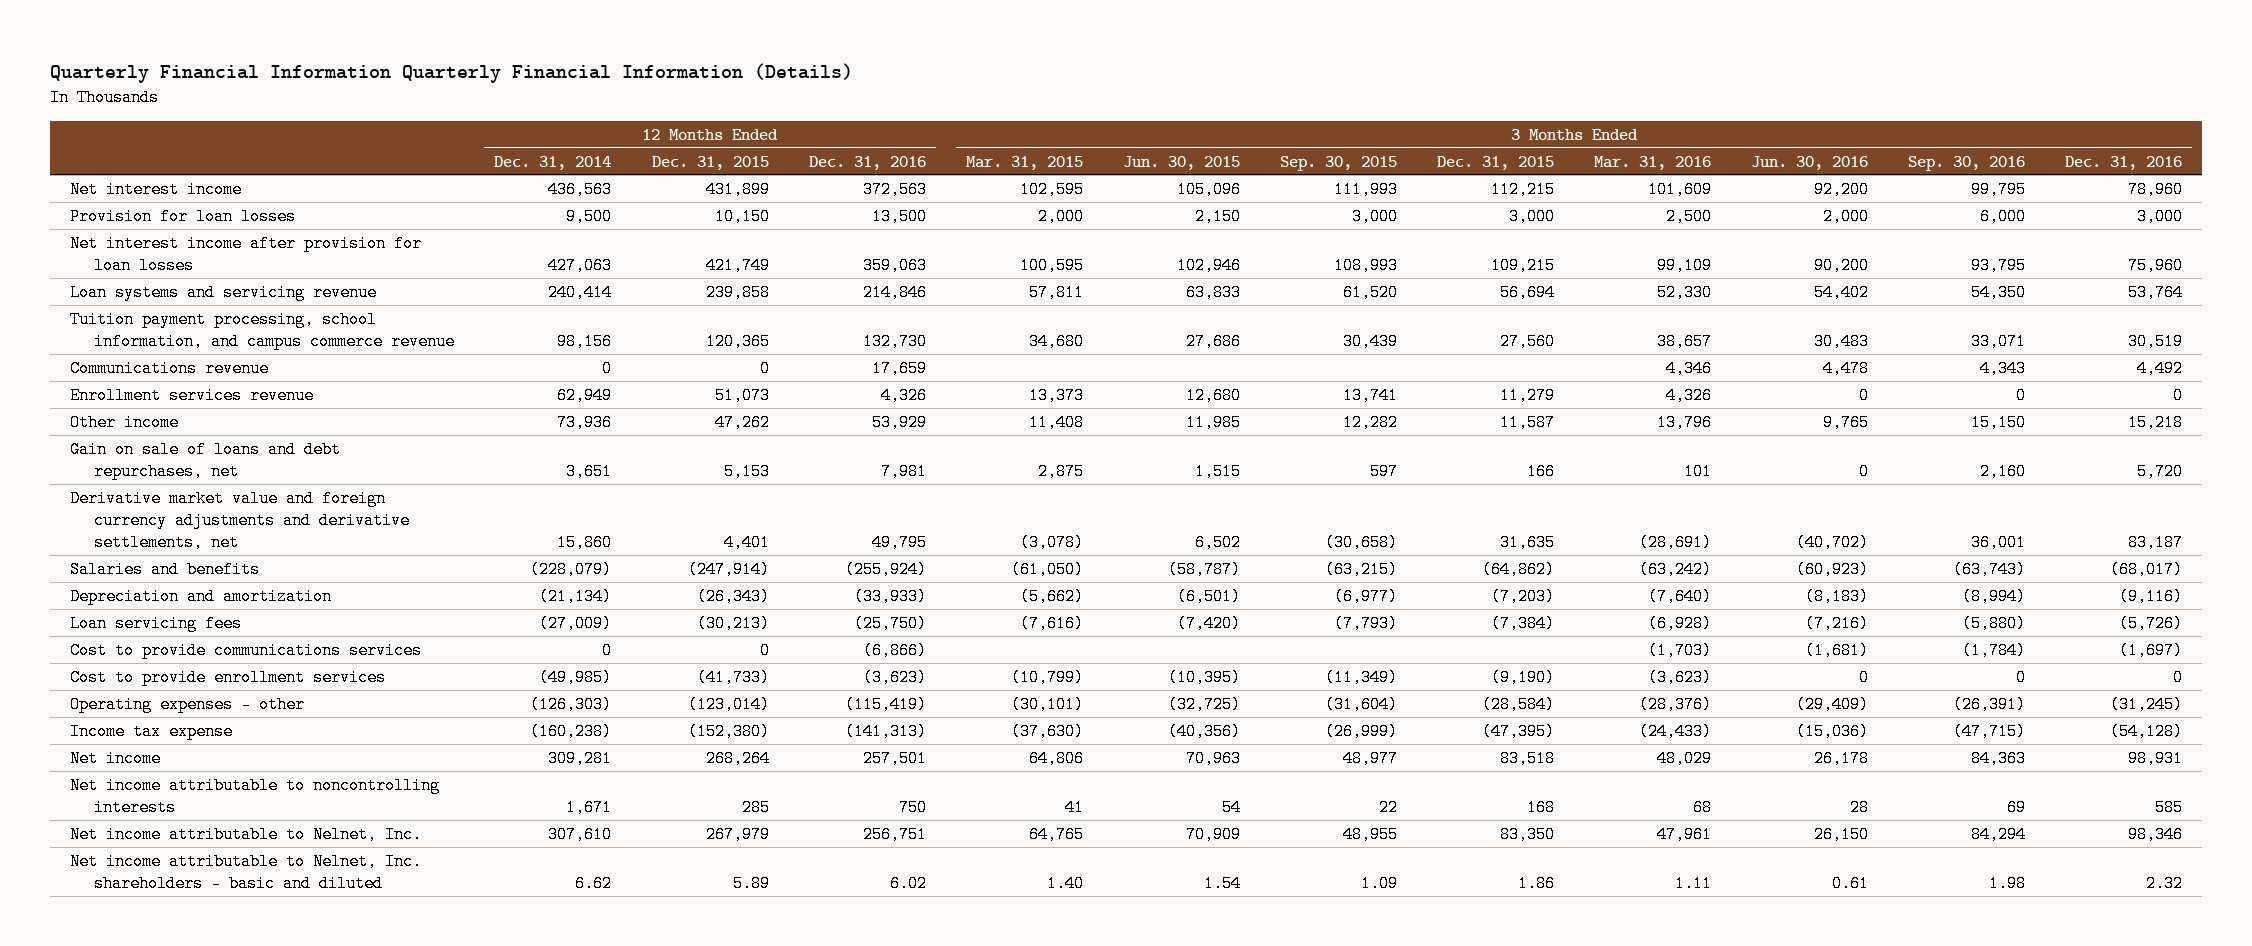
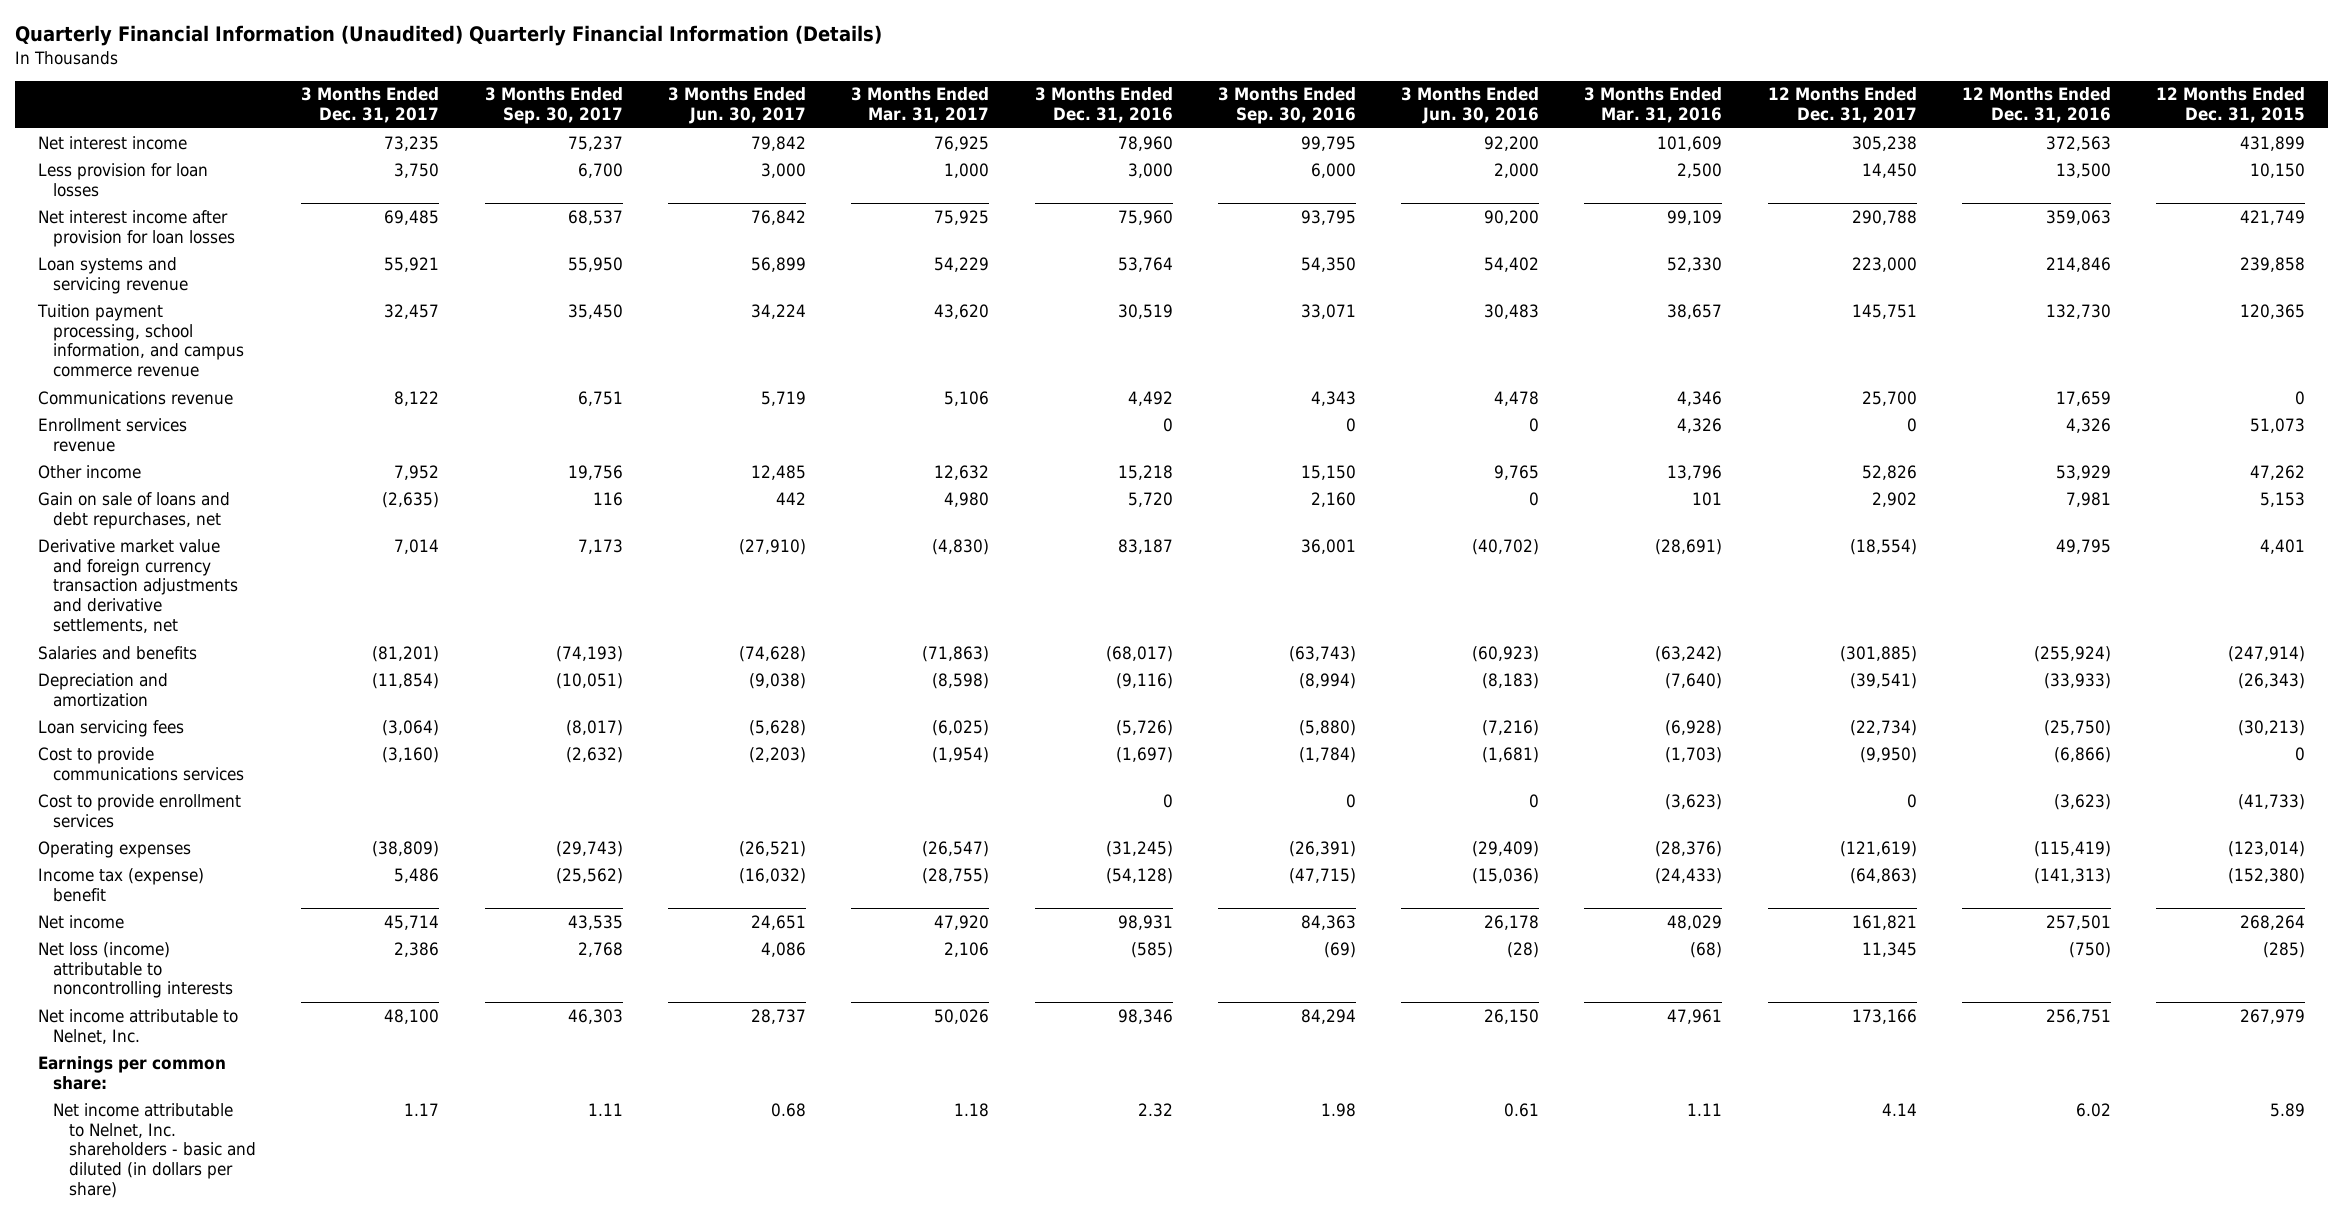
[49,62,853,83] Quarterly Financial Information Quarterly Financial Information (Details) -> [14,25,882,47] Quarterly Financial Information (Unaudited) Quarterly Financial Information (Details)
[494,155,612,170] Dec. 31, 2014 -> none
[965,155,1083,170] Mar. 31, 2015 -> none
[1122,155,1240,170] Jun. 30, 2015 -> none
[1279,155,1397,171] Sep. 30, 2015 -> none
[1436,155,1554,170] Dec. 31, 2015 -> none
none -> [301,87,440,124] 3 Months Ended Dec. 31, 2017
none -> [484,87,623,125] 3 Months Ended Sep. 30, 2017
none -> [668,87,807,125] 3 Months Ended Jun. 30, 2017
none -> [851,87,990,124] 3 Months Ended Mar. 31, 2017
none -> [1767,87,1917,124] 12 Months Ended Dec. 31, 2017
[69,208,296,226] Provision for loan losses -> [37,162,208,197] Less provision for loan losses
[69,490,411,552] Derivative market value and foreign currency adjustments and derivative settlements, net -> [37,538,239,634] Derivative market value and foreign currency transaction adjustments and derivative settlements, net
[69,696,305,714] Operating expenses - other -> [37,840,191,858] Operating expenses
[69,723,233,741] Income tax expense -> [37,867,204,902] Income tax (expense) benefit
[69,777,440,817] Net income attributable to noncontrolling interests -> [37,941,234,999] Net loss (income) attributable to noncontrolling interests
[741,799,770,817] 285 -> [2263,941,2306,958] (285)
[898,799,927,817] 750 -> [2069,941,2112,958] (750)
[1693,799,1713,817] 68 -> [1690,941,1723,958] (68)
[1850,799,1870,817] 28 -> [1507,941,1540,958] (28)
[2007,799,2027,817] 69 -> [1323,941,1356,958] (69)
[2155,799,2184,817] 585 -> [1130,941,1173,958] (585)
none -> [37,1055,226,1090] Earnings per common share:
[69,853,422,893] Net income attributable to Nelnet, Inc. shareholders - basic and diluted -> [53,1102,257,1199] Net income attributable to Nelnet, Inc. shareholders - basic and diluted (in dollars per share)

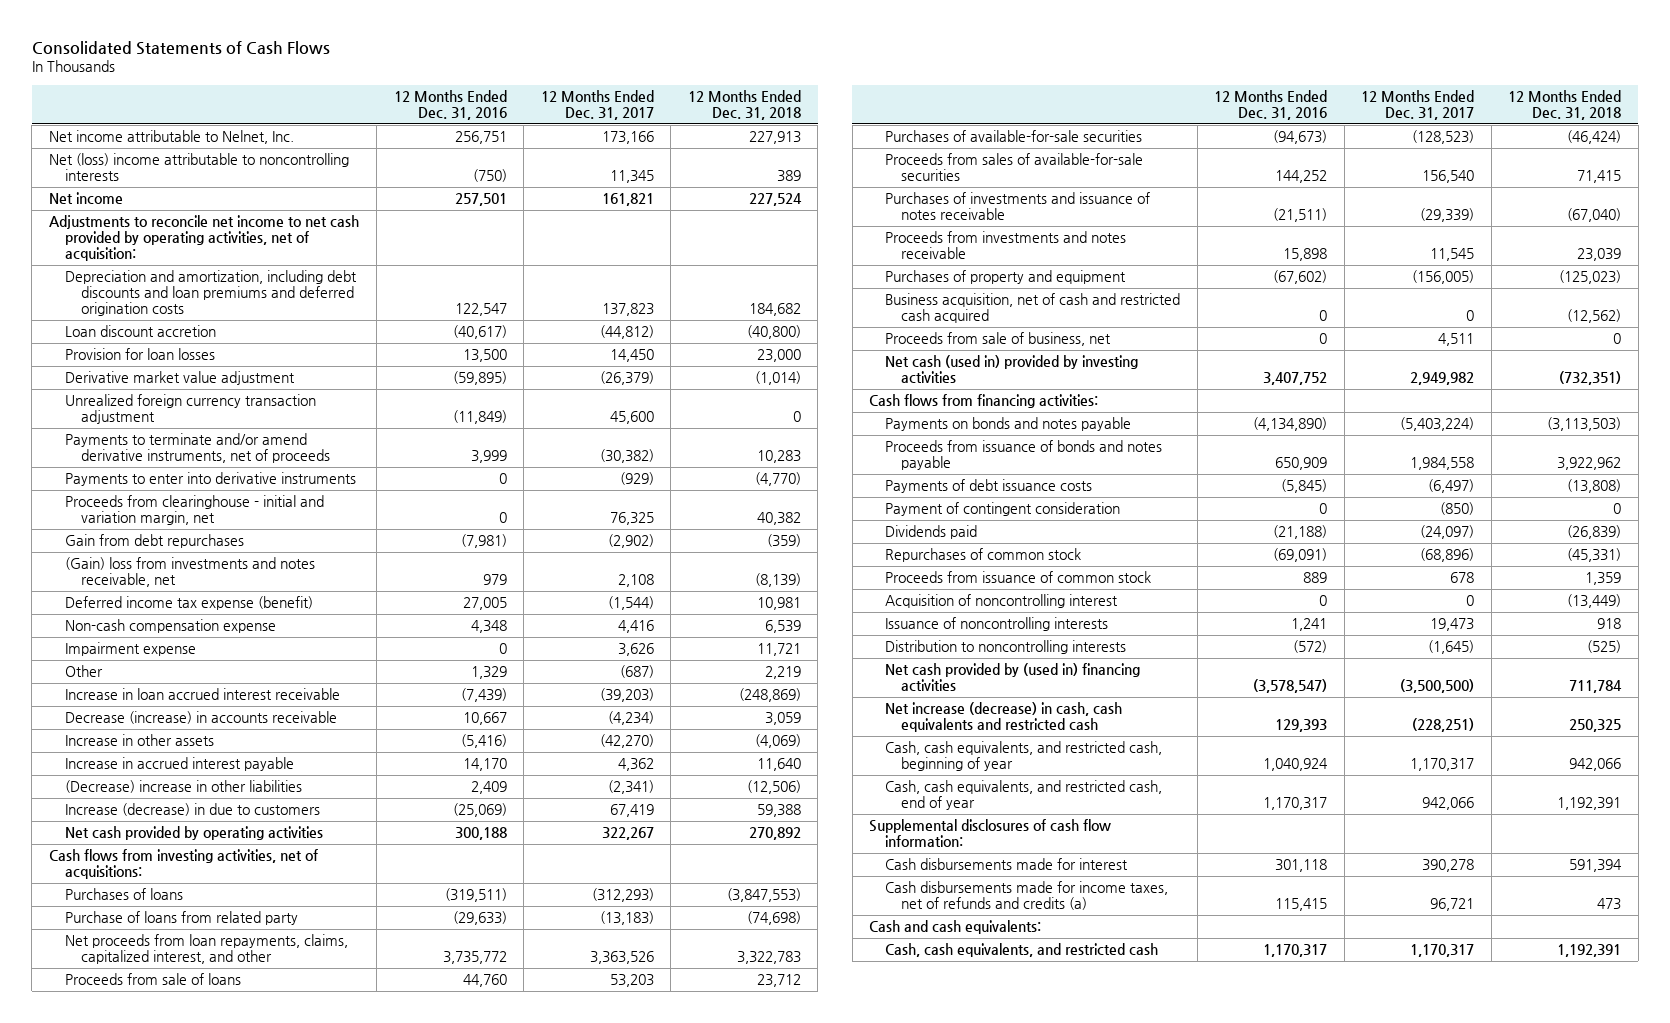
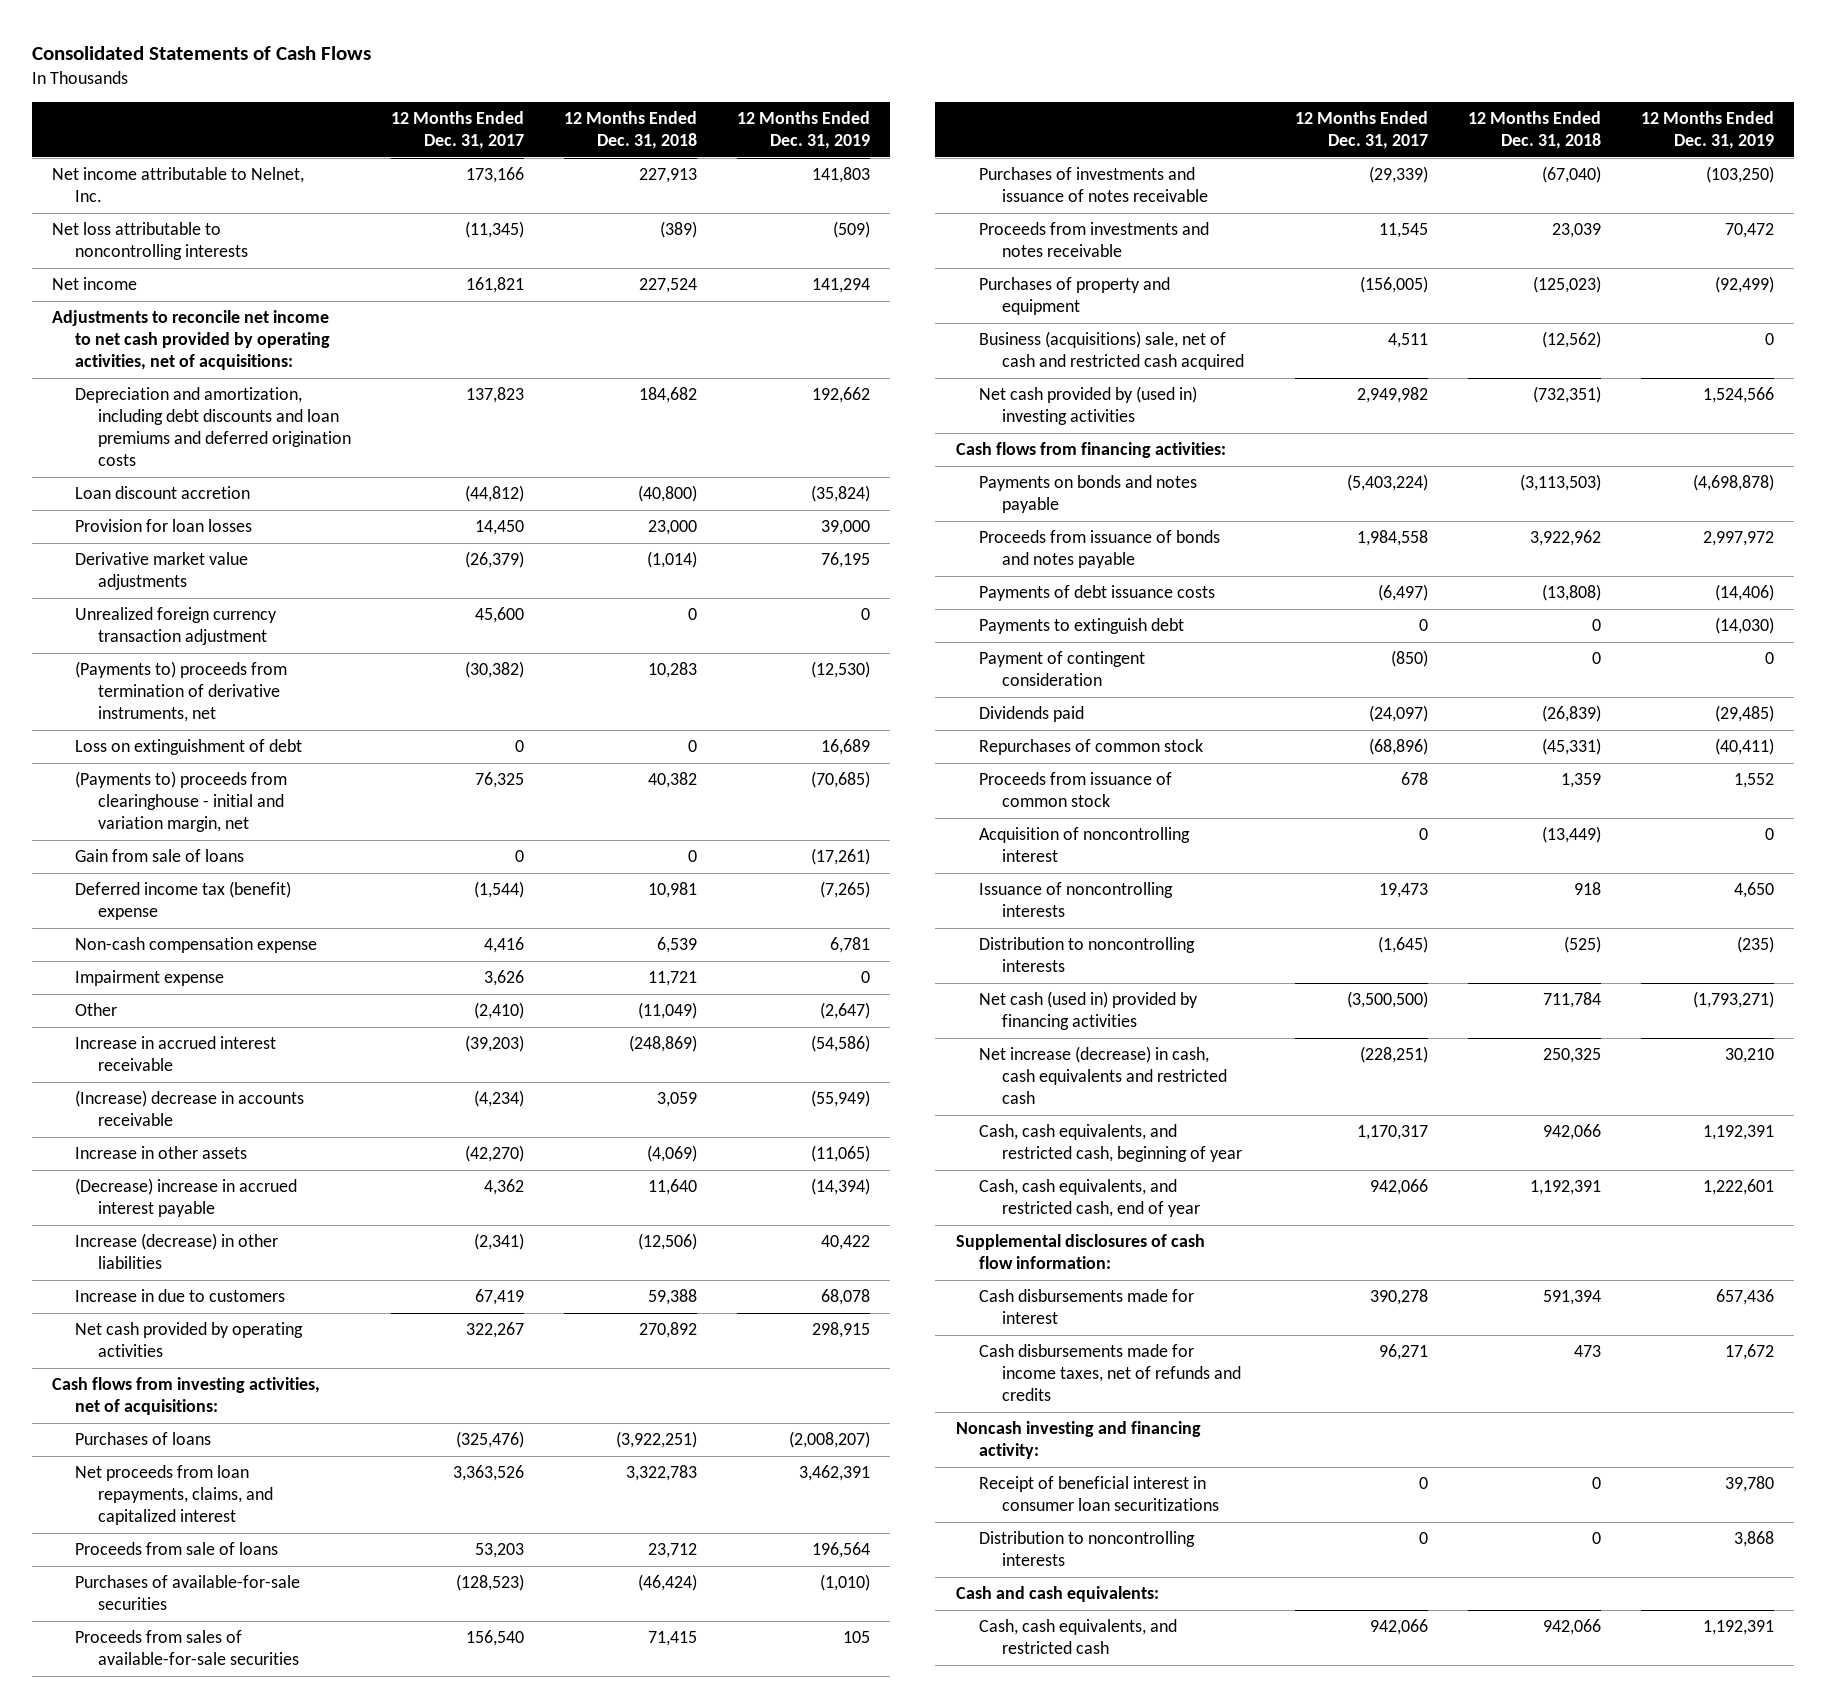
[393,90,507,121] 12 Months Ended Dec. 31, 2016 -> none
none -> [737,111,871,150] 12 Months Ended Dec. 31, 2019
[48,153,349,182] Net (loss) income attributable to noncontrolling interests -> [51,222,248,261] Net loss attributable to noncontrolling interests
[609,170,654,184] 11,345 -> [465,221,525,239] (11,345)
[776,170,801,183] 389 -> [660,221,698,239] (389)
[48,215,359,261] Adjustments to reconcile net income to net cash provided by operating activities, net of acquisition: -> [51,310,330,371] Adjustments to reconcile net income to net cash provided by operating activities, net of acquisitions:
[64,371,295,386] Derivative market value adjustment -> [74,552,248,591] Derivative market value adjustments
[64,472,356,487] Payments to enter into derivative instruments -> none
[64,534,244,549] Gain from debt repurchases -> none
[64,557,315,588] (Gain) loss from investments and notes receivable, net -> none
[64,433,330,464] Payments to terminate and/or amend derivative instruments, net of proceeds -> [74,661,287,723] (Payments to) proceeds from termination of derivative instruments, net
none -> [74,739,302,756] Loss on extinguishment of debt
[64,495,324,526] Proceeds from clearinghouse - initial and variation margin, net -> [74,771,287,833] (Payments to) proceeds from clearinghouse - initial and variation margin, net
none -> [74,849,244,863] Gain from sale of loans
[64,596,313,611] Deferred income tax expense (benefit) -> [74,881,291,921] Deferred income tax (benefit) expense
[619,665,654,679] (687) -> [474,1002,525,1020] (2,410)
[764,666,801,680] 2,219 -> [638,1002,698,1020] (11,049)
[64,688,340,701] Increase in loan accrued interest receivable -> [74,1036,276,1072] Increase in accrued interest receivable
[64,711,337,725] Decrease (increase) in accounts receivable -> [74,1090,304,1127] (Increase) decrease in accounts receivable
[64,757,294,772] Increase in accrued interest payable -> [74,1178,297,1218] (Decrease) increase in accrued interest payable
[64,780,302,794] (Decrease) increase in other liabilities -> [74,1233,278,1270] Increase (decrease) in other liabilities
[64,803,320,817] Increase (decrease) in due to customers -> [74,1289,285,1303] Increase in due to customers
[64,911,298,926] Purchase of loans from related party -> none
[591,888,654,903] (312,293) -> [456,1431,525,1449] (325,476)
[726,888,801,903] (3,847,553) -> [616,1431,698,1449] (3,922,251)
[64,934,348,965] Net proceeds from loan repayments, claims, capitalized interest, and other -> [74,1465,273,1526] Net proceeds from loan repayments, claims, and capitalized interest
[885,332,1112,347] Proceeds from sale of business, net -> none
[885,293,1181,324] Business acquisition, net of cash and restricted cash acquired -> [978,331,1244,371] Business (acquisitions) sale, net of cash and restricted cash acquired
[1466,310,1475,322] 0 -> [1387,333,1428,349] 4,511
[885,355,1139,384] Net cash (used in) provided by investing activities -> [978,386,1197,426] Net cash provided by (used in) investing activities
none -> [978,618,1184,635] Payments to extinguish debt
[885,663,1141,692] Net cash provided by (used in) financing activities -> [978,991,1198,1031] Net cash (used in) provided by financing activities
[885,881,1169,911] Cash disbursements made for income taxes, net of refunds and credits (a) -> [978,1344,1241,1402] Cash disbursements made for income taxes, net of refunds and credits
[1430,898,1475,912] 96,721 -> [1378,1344,1428,1361] 96,271
none -> [955,1421,1201,1460] Noncash investing and financing activity:
none -> [978,1476,1219,1512] Receipt of beneficial interest in consumer loan securitizations
none -> [978,1531,1195,1567] Distribution to noncontrolling interests
[1410,944,1475,958] 1,170,317 -> [1369,1619,1428,1636] 942,066
[1557,944,1622,958] 1,192,391 -> [1543,1619,1602,1636] 942,066

